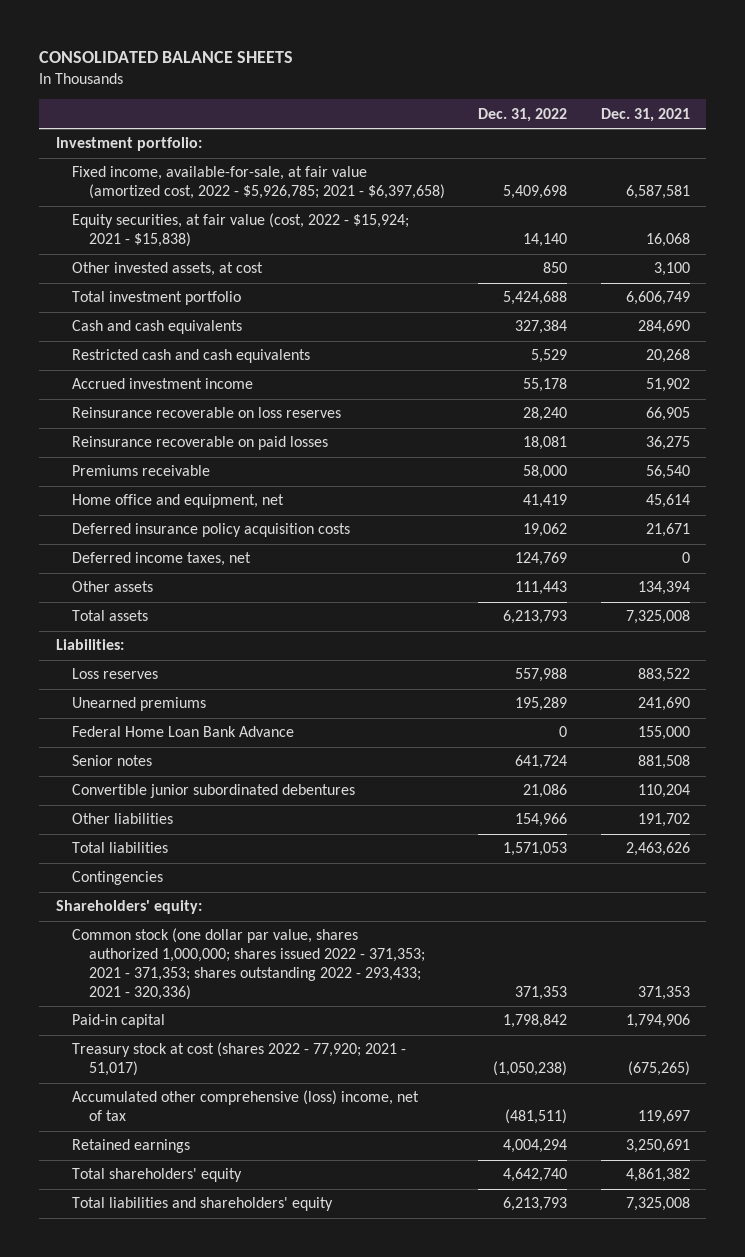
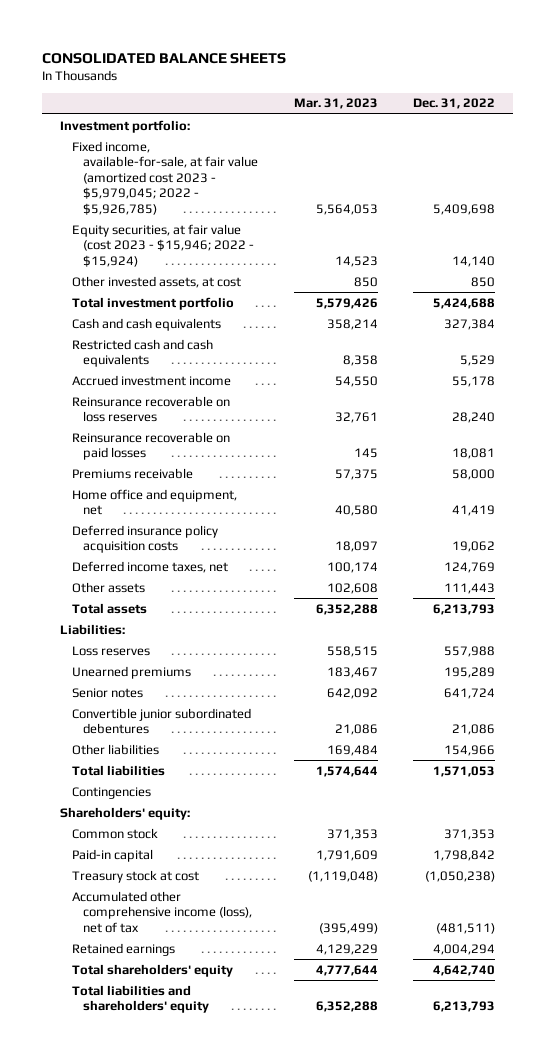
[600,107,690,122] Dec. 31, 2021 -> none
none -> [293,98,378,110] Mar. 31, 2023
[72,166,445,200] Fixed income, available-for-sale, at fair value (amortized cost, 2022 - $5,926,785; 2021 - $6,397,658) -> [71,140,259,215] Fixed income, available-for-sale, at fair value (amortized cost 2023 - $5,979,045; 2022 - $5,926,785)
[72,213,410,248] Equity securities, at fair value (cost, 2022 - $15,924; 2021 - $15,838) -> [71,223,255,267] Equity securities, at fair value (cost 2023 - $15,946; 2022 - $15,924)
[72,726,295,738] Federal Home Loan Bank Advance -> none
[72,928,425,1000] Common stock (one dollar par value, shares authorized 1,000,000; shares issued 2022 - 371,353; 2021 - 371,353; shares outstanding 2022 - 293,433; 2021 - 320,336) -> [71,827,158,839] Common stock
[72,1042,407,1077] Treasury stock at cost (shares 2022 - 77,920; 2021 - 51,017) -> [71,869,199,883] Treasury stock at cost
[72,1090,420,1122] Accumulated other comprehensive (loss) income, net of tax -> [71,890,253,933] Accumulated other comprehensive income (loss), net of tax

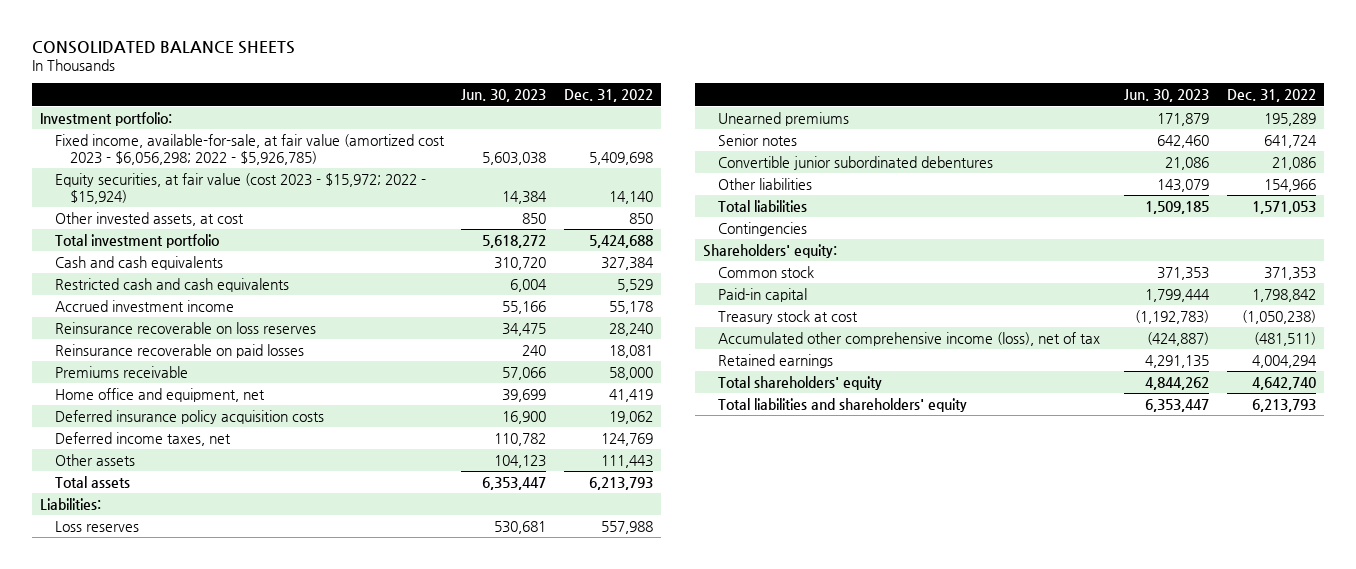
[293,98,378,110] Mar. 31, 2023 -> none
none -> [461,89,547,103] Jun. 30, 2023
[71,140,259,215] Fixed income, available-for-sale, at fair value (amortized cost 2023 - $5,979,045; 2022 - $5,926,785) -> [55,133,446,165] Fixed income, available-for-sale, at fair value (amortized cost 2023 - $6,056,298; 2022 - $5,926,785)
[71,223,255,267] Equity securities, at fair value (cost 2023 - $15,946; 2022 - $15,924) -> [55,172,427,204] Equity securities, at fair value (cost 2023 - $15,972; 2022 - $15,924)

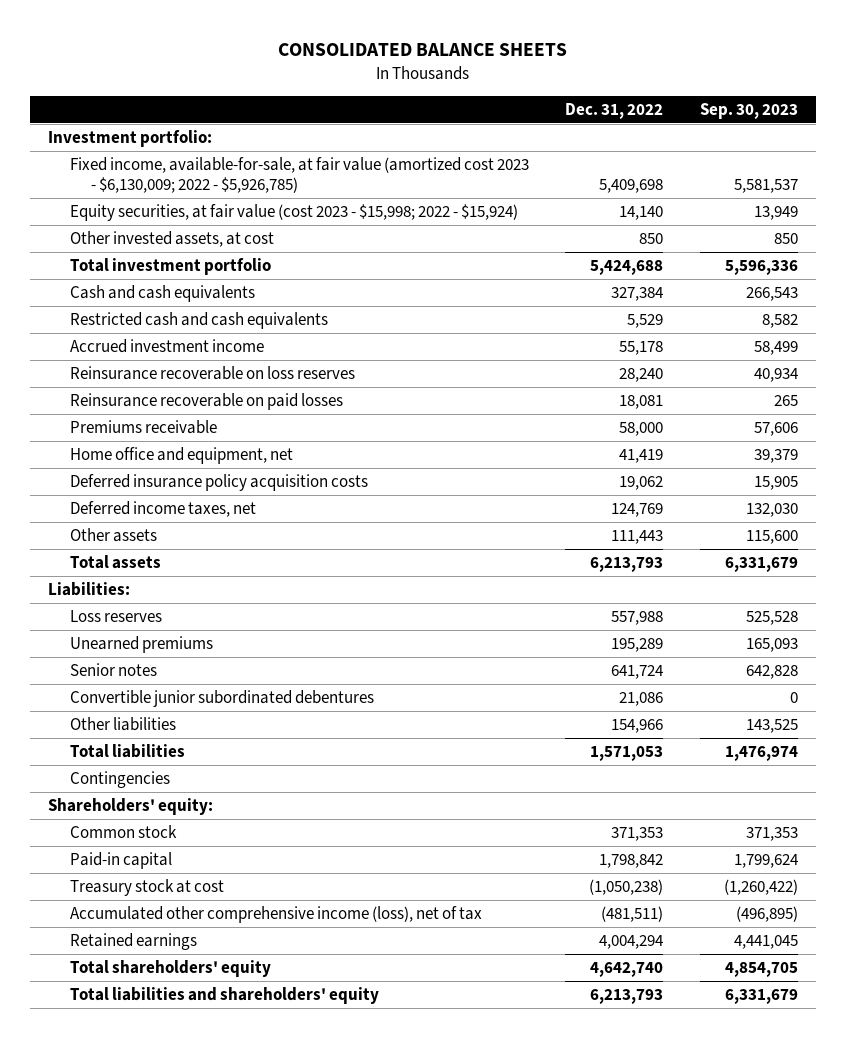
[461,89,547,103] Jun. 30, 2023 -> none
none -> [699,102,798,119] Sep. 30, 2023
[55,133,446,165] Fixed income, available-for-sale, at fair value (amortized cost 2023 - $6,056,298; 2022 - $5,926,785) -> [69,157,529,193] Fixed income, available-for-sale, at fair value (amortized cost 2023 - $6,130,009; 2022 - $5,926,785)
[55,172,427,204] Equity securities, at fair value (cost 2023 - $15,972; 2022 - $15,924) -> [69,204,518,222] Equity securities, at fair value (cost 2023 - $15,998; 2022 - $15,924)

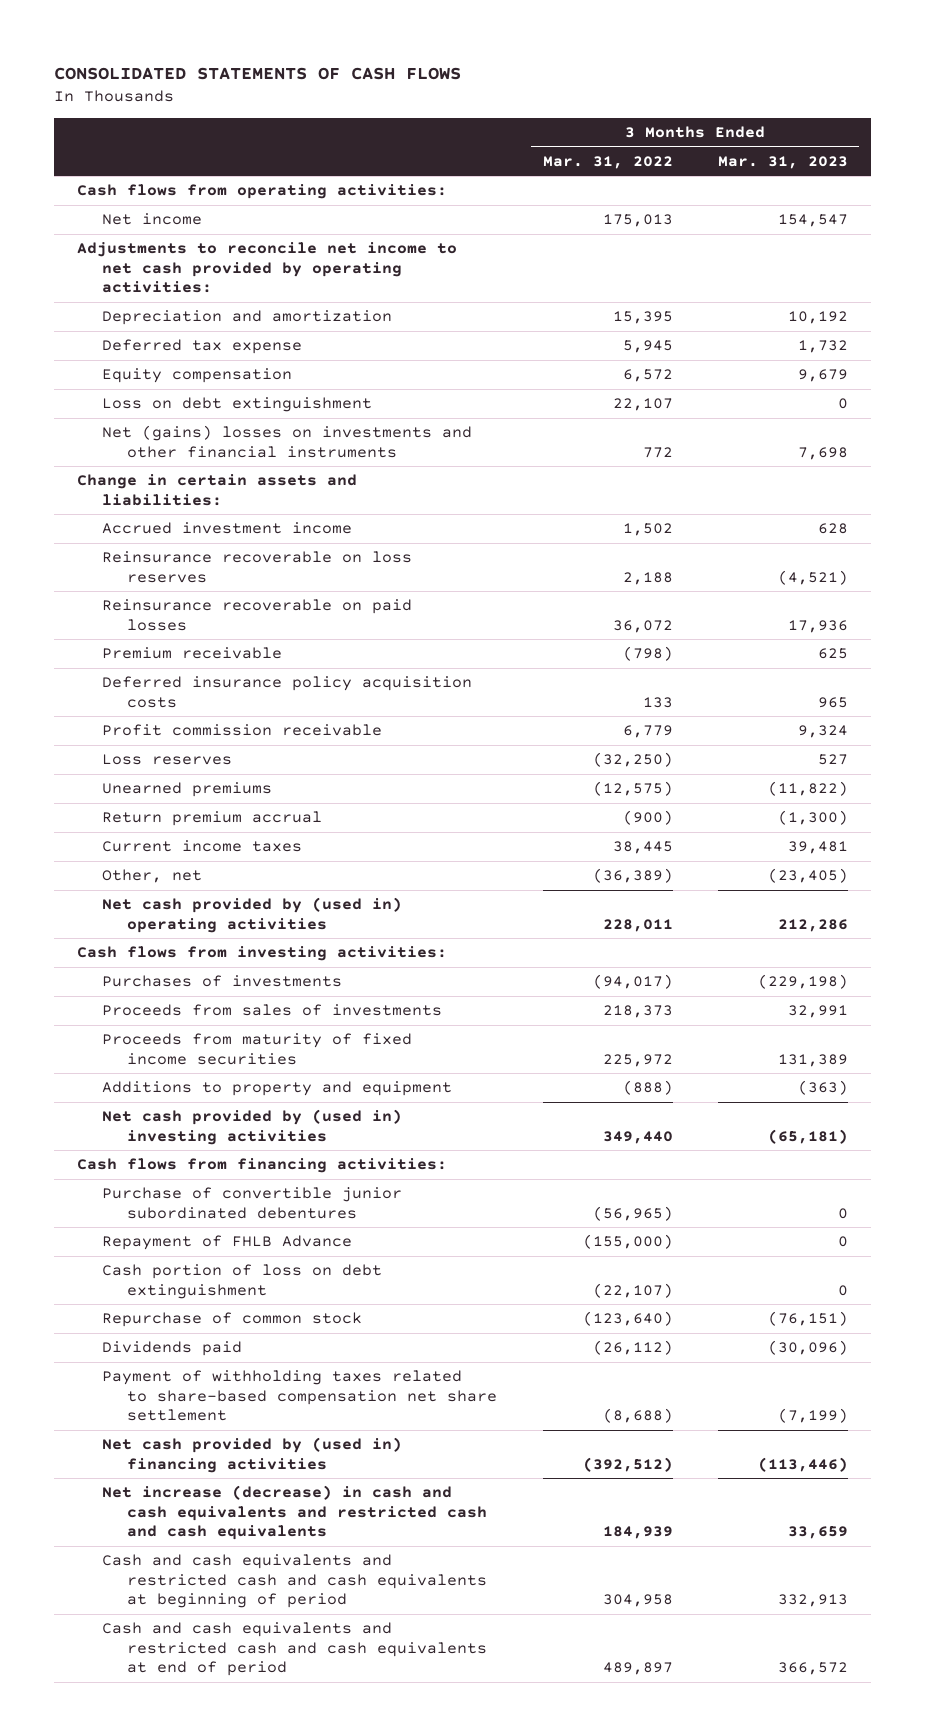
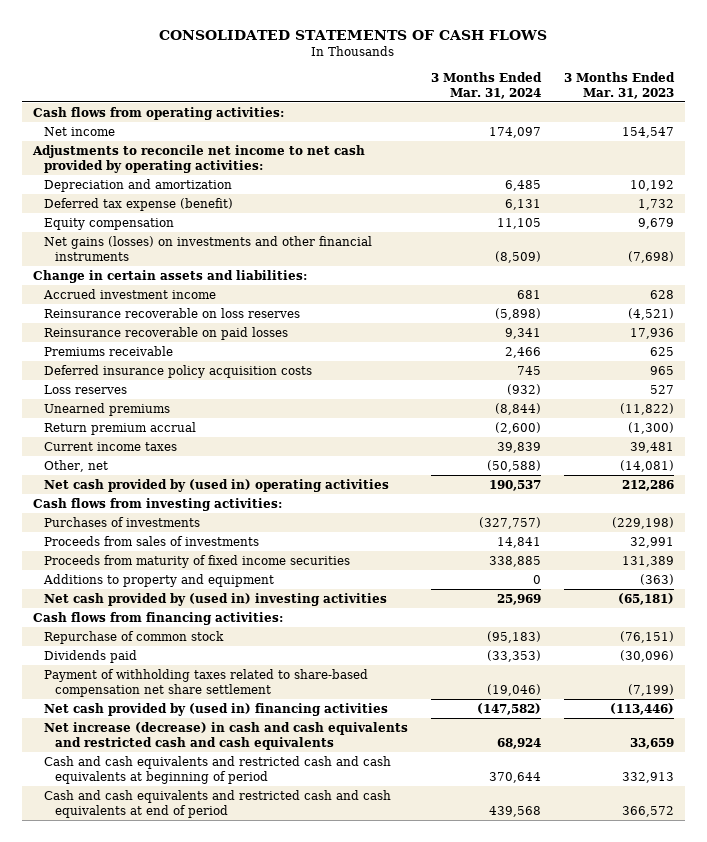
[542,155,673,169] Mar. 31, 2022 -> none
none -> [430,71,542,99] 3 Months Ended Mar. 31, 2024
[102,339,303,355] Deferred tax expense -> [44,197,234,211] Deferred tax expense (benefit)
[102,397,373,413] Loss on debt extinguishment -> none
[102,425,473,458] Net (gains) losses on investments and other financial instruments -> [44,235,373,261] Net gains (losses) on investments and other financial instruments
[797,446,848,460] 7,698 -> [627,250,674,263] (7,698)
[102,647,283,660] Premium receivable -> [44,345,174,356] Premiums receivable
[102,724,383,737] Profit commission receivable -> none
[767,868,848,884] (23,405) -> [619,459,674,472] (14,081)
[102,1187,403,1219] Purchase of convertible junior subordinated debentures -> none
[102,1235,353,1251] Repayment of FHLB Advance -> none
[102,1264,383,1299] Cash portion of loss on debt extinguishment -> none

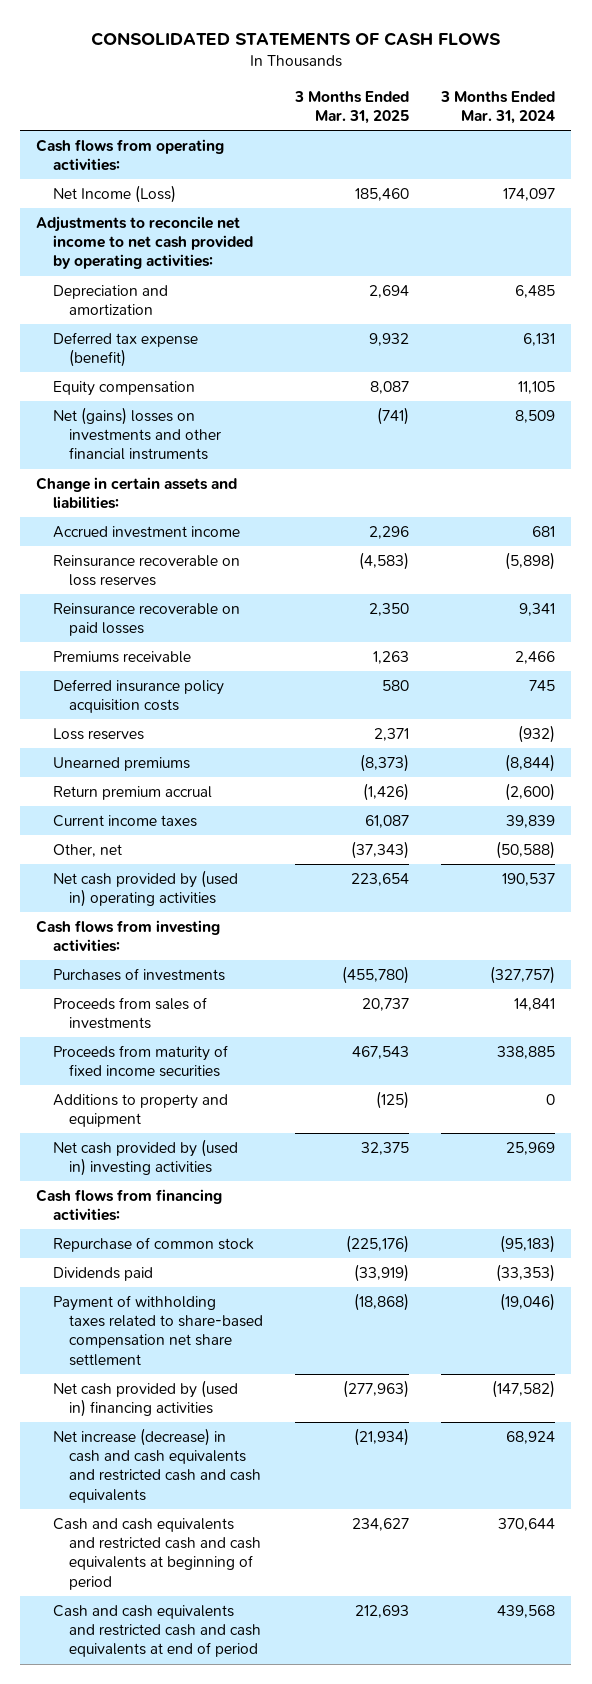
[563,71,675,99] 3 Months Ended Mar. 31, 2023 -> none
none -> [294,90,410,124] 3 Months Ended Mar. 31, 2025
[44,126,116,136] Net income -> [52,184,176,203] Net Income (Loss)
[44,235,373,261] Net gains (losses) on investments and other financial instruments -> [52,406,222,461] Net (gains) losses on investments and other financial instruments
[494,250,541,263] (8,509) -> [515,409,556,423] 8,509

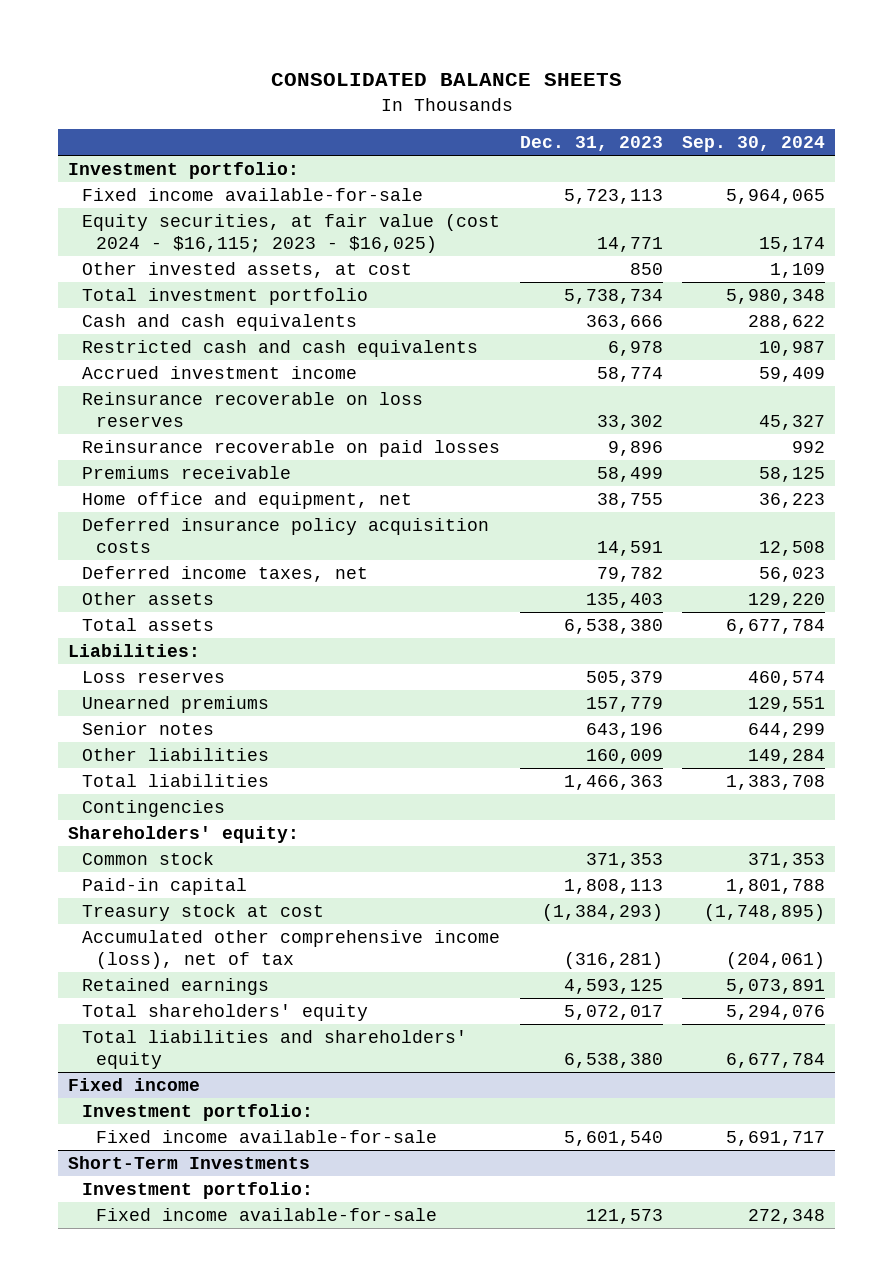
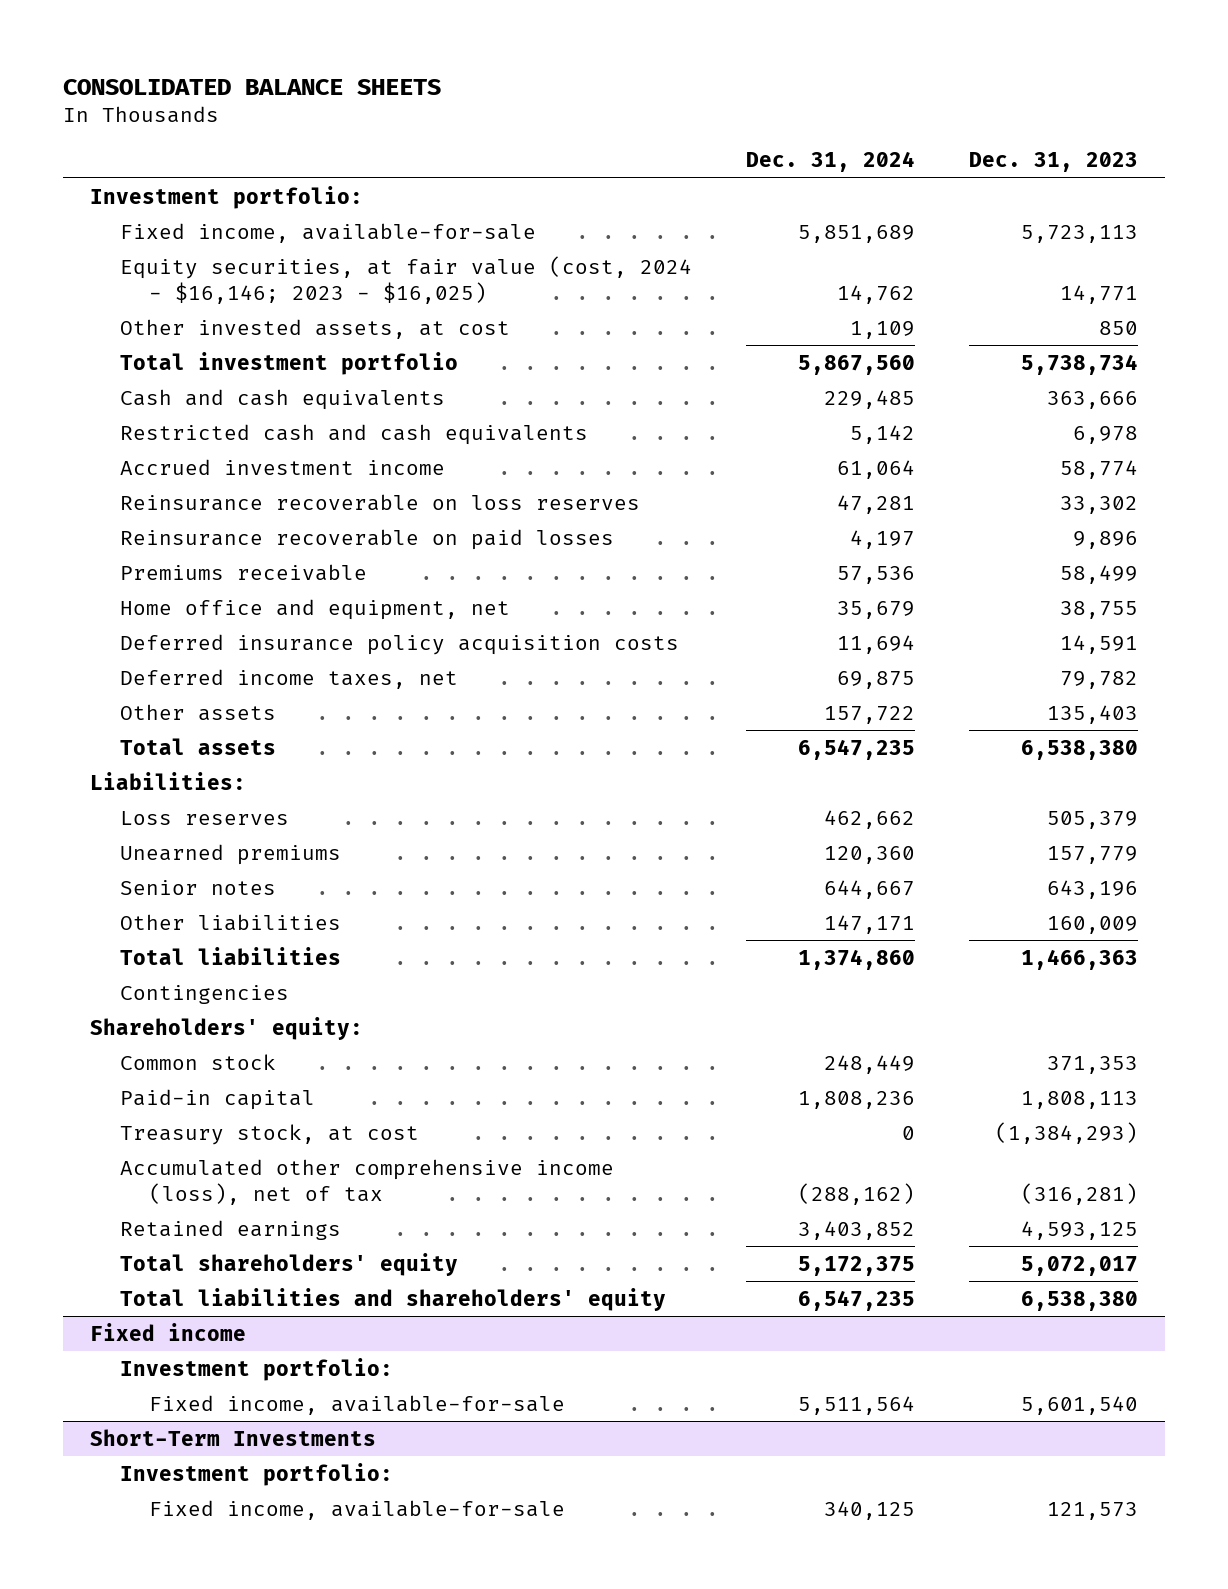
[682,135,826,152] Sep. 30, 2024 -> none
none -> [745,151,915,173] Dec. 31, 2024
[81,188,423,202] Fixed income available-for-sale -> [119,222,536,243] Fixed income, available-for-sale
[81,214,500,254] Equity securities, at fair value (cost 2024 - $16,115; 2023 - $16,025) -> [119,255,692,304] Equity securities, at fair value (cost, 2024 - $16,146; 2023 - $16,025)
[81,904,324,922] Treasury stock at cost -> [119,1123,419,1145] Treasury stock, at cost
[95,1130,437,1144] Fixed income available-for-sale -> [149,1394,566,1415] Fixed income, available-for-sale
[95,1208,437,1222] Fixed income available-for-sale -> [149,1499,566,1520] Fixed income, available-for-sale

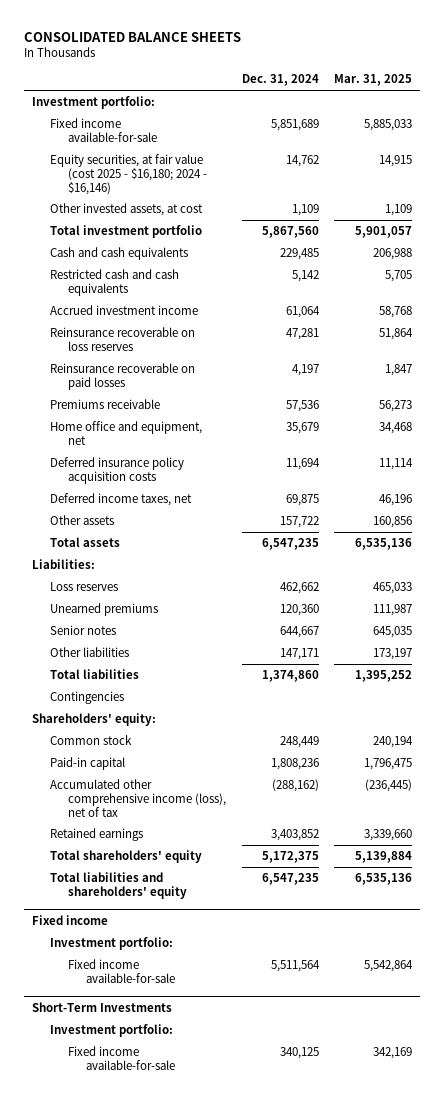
[968,152,1138,173] Dec. 31, 2023 -> none
none -> [334,74,413,87] Mar. 31, 2025
[119,222,536,243] Fixed income, available-for-sale -> [50,117,158,142] Fixed income available-for-sale
[119,255,692,304] Equity securities, at fair value (cost, 2024 - $16,146; 2023 - $16,025) -> [50,153,208,195] Equity securities, at fair value (cost 2025 - $16,180; 2024 - $16,146)
[119,1123,419,1145] Treasury stock, at cost -> none
[149,1394,566,1415] Fixed income, available-for-sale -> [68,958,176,983] Fixed income available-for-sale
[149,1499,566,1520] Fixed income, available-for-sale -> [68,1045,176,1070] Fixed income available-for-sale

